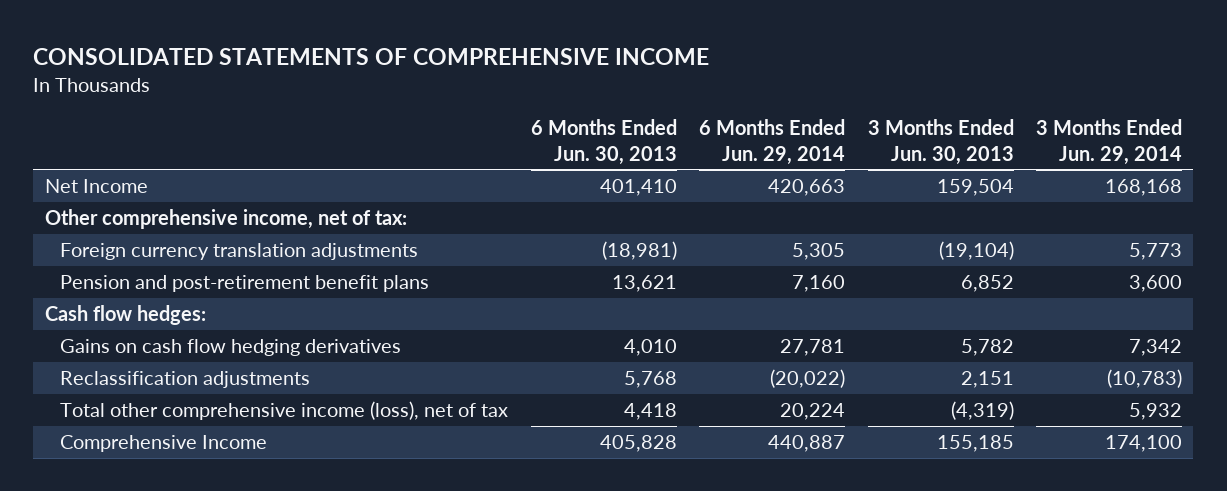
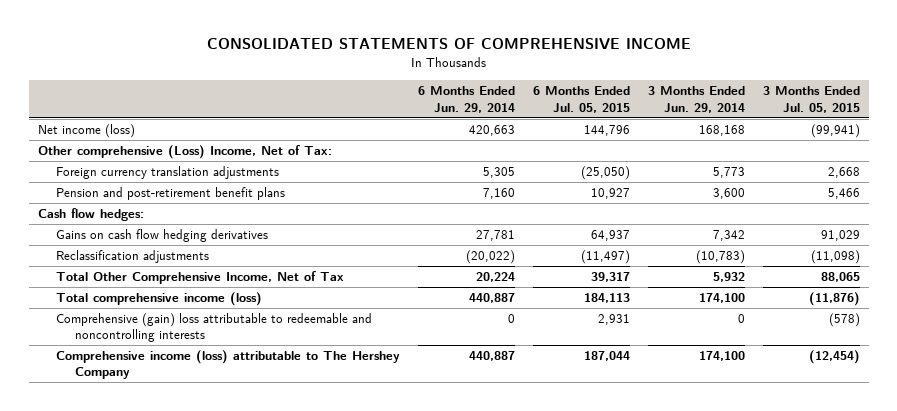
[530,118,677,165] 6 Months Ended Jun. 30, 2013 -> none
[867,118,1014,165] 3 Months Ended Jun. 30, 2013 -> none
none -> [533,86,631,113] 6 Months Ended Jul. 05, 2015
none -> [762,86,860,113] 3 Months Ended Jul. 05, 2015
[44,179,148,194] Net Income -> [37,124,135,139] Net income (loss)
[44,209,407,230] Other comprehensive income, net of tax: -> [37,145,332,160] Other comprehensive (Loss) Income, Net of Tax:
[60,401,509,421] Total other comprehensive income (loss), net of tax -> [56,271,345,285] Total Other Comprehensive Income, Net of Tax
none -> [56,292,263,307] Total comprehensive income (loss)
none -> [56,313,373,343] Comprehensive (gain) loss attributable to redeemable and noncontrolling interests
[60,435,268,453] Comprehensive Income -> [56,350,401,380] Comprehensive income (loss) attributable to The Hershey Company

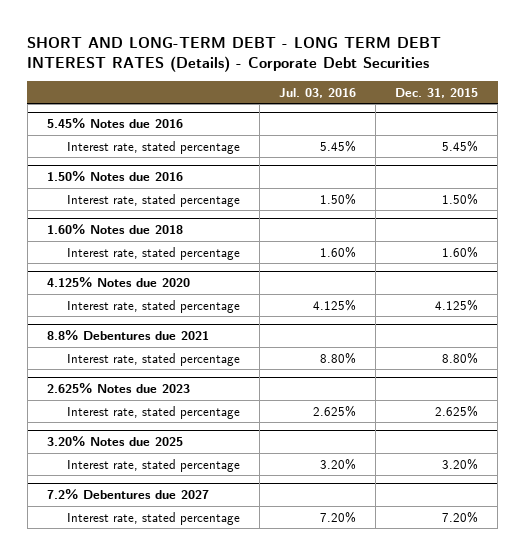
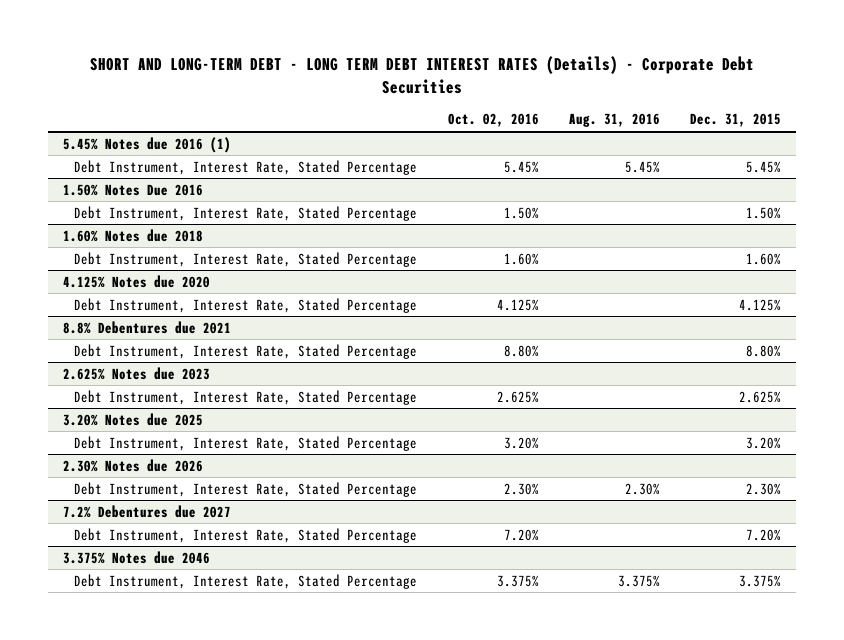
[279,87,357,98] Jul. 03, 2016 -> none
none -> [447,113,539,128] Oct. 02, 2016
none -> [568,113,660,128] Aug. 31, 2016
[46,118,183,129] 5.45% Notes due 2016 -> [62,136,231,153] 5.45% Notes due 2016 (1)
[67,140,241,154] Interest rate, stated percentage -> [74,159,418,175] Debt Instrument, Interest Rate, Stated Percentage
[46,171,183,182] 1.50% Notes due 2016 -> [62,183,203,196] 1.50% Notes Due 2016
[67,193,241,207] Interest rate, stated percentage -> [74,205,418,221] Debt Instrument, Interest Rate, Stated Percentage
[67,246,241,260] Interest rate, stated percentage -> [74,251,418,267] Debt Instrument, Interest Rate, Stated Percentage
[67,299,241,313] Interest rate, stated percentage -> [74,297,418,313] Debt Instrument, Interest Rate, Stated Percentage
[67,352,241,366] Interest rate, stated percentage -> [74,343,418,359] Debt Instrument, Interest Rate, Stated Percentage
[67,405,241,419] Interest rate, stated percentage -> [74,389,418,405] Debt Instrument, Interest Rate, Stated Percentage
[67,458,241,472] Interest rate, stated percentage -> [74,435,418,451] Debt Instrument, Interest Rate, Stated Percentage
none -> [62,458,203,472] 2.30% Notes due 2026
none -> [74,481,418,497] Debt Instrument, Interest Rate, Stated Percentage
[67,511,241,525] Interest rate, stated percentage -> [74,527,418,543] Debt Instrument, Interest Rate, Stated Percentage
none -> [62,550,210,564] 3.375% Notes due 2046
none -> [74,573,418,589] Debt Instrument, Interest Rate, Stated Percentage

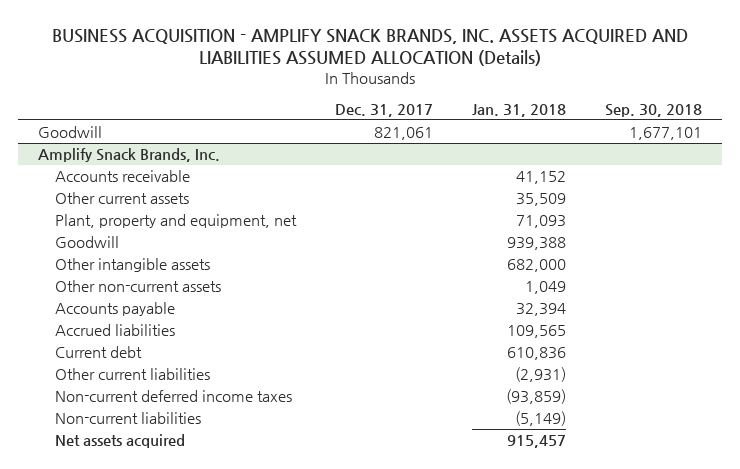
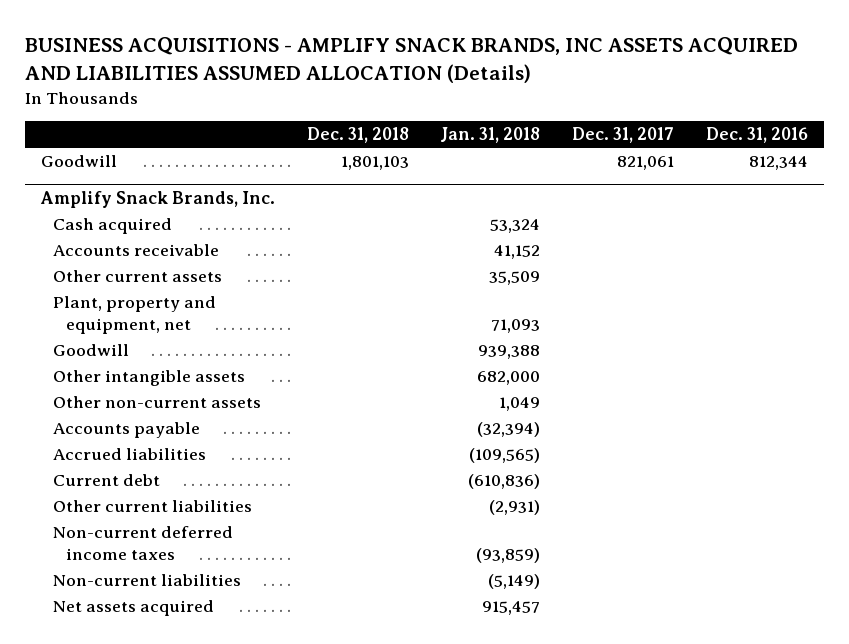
[52,28,689,67] BUSINESS ACQUISITION - AMPLIFY SNACK BRANDS, INC. ASSETS ACQUIRED AND LIABILITIES ASSUMED ALLOCATION (Details) -> [25,37,799,83] BUSINESS ACQUISITIONS - AMPLIFY SNACK BRANDS, INC ASSETS ACQUIRED AND LIABILITIES ASSUMED ALLOCATION (Details)
[605,103,703,117] Sep. 30, 2018 -> none
none -> [306,127,409,144] Dec. 31, 2018
none -> [705,127,808,144] Dec. 31, 2016
none -> [53,218,173,235] Cash acquired
[516,303,567,317] 32,394 -> [477,422,541,438] (32,394)
[507,325,567,339] 109,565 -> [469,448,541,464] (109,565)
[507,347,567,361] 610,836 -> [468,474,541,490] (610,836)

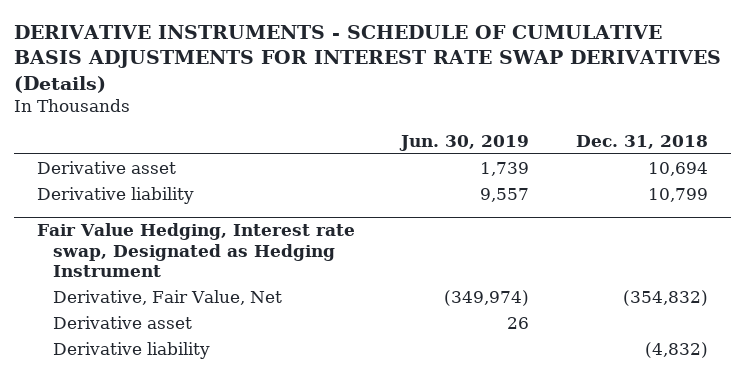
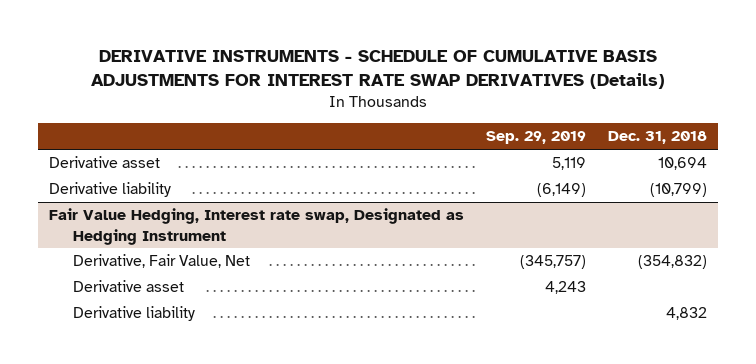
[399,134,530,151] Jun. 30, 2019 -> none
none -> [485,131,586,145] Sep. 29, 2019
[648,187,709,202] 10,799 -> [649,183,707,198] (10,799)
[645,341,709,358] (4,832) -> [665,307,707,321] 4,832

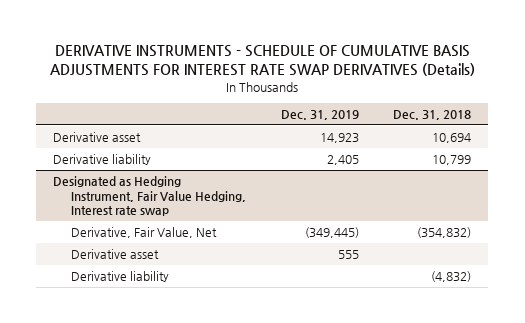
[485,131,586,145] Sep. 29, 2019 -> none
none -> [280,110,359,121] Dec. 31, 2019
[649,183,707,198] (10,799) -> [432,155,472,166] 10,799
[48,208,464,245] Fair Value Hedging, Interest rate swap, Designated as Hedging Instrument -> [53,176,246,217] Designated as Hedging Instrument, Fair Value Hedging, Interest rate swap
[665,307,707,321] 4,832 -> [431,271,472,283] (4,832)

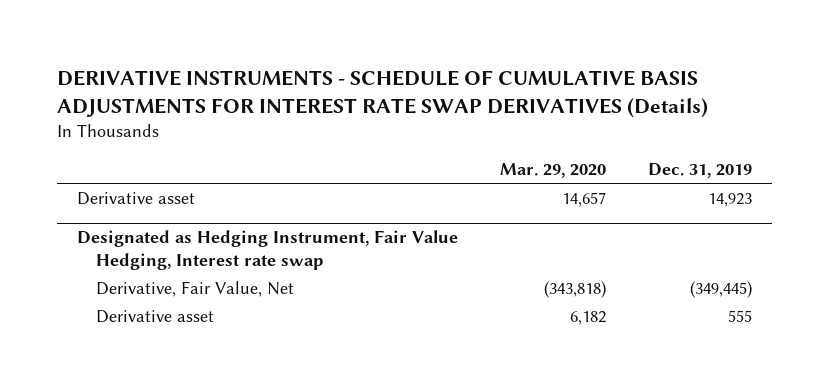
[393,110,472,121] Dec. 31, 2018 -> none
none -> [499,162,606,178] Mar. 29, 2020
[53,154,152,166] Derivative liability -> none
[70,271,169,283] Derivative liability -> none

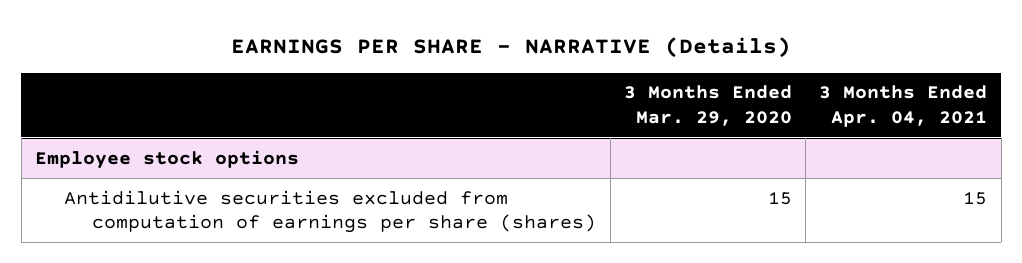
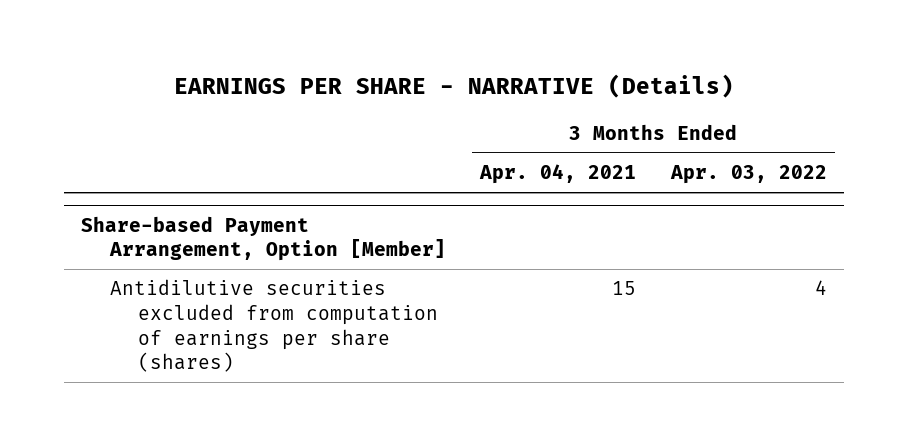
[623,85,792,126] 3 Months Ended Mar. 29, 2020 -> none
none -> [669,165,827,185] Apr. 03, 2022
[35,149,300,169] Employee stock options -> [81,215,446,262] Share-based Payment Arrangement, Option [Member]

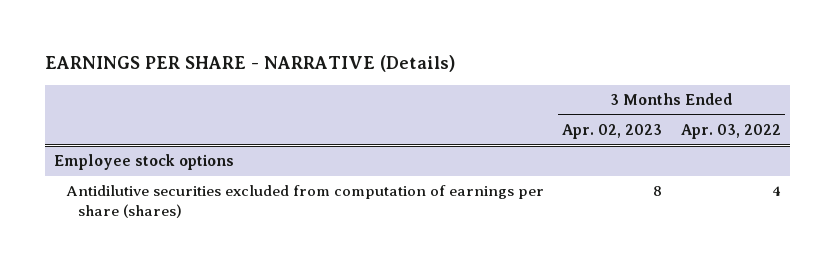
[479,164,637,185] Apr. 04, 2021 -> none
none -> [562,123,663,139] Apr. 02, 2023
[81,215,446,262] Share-based Payment Arrangement, Option [Member] -> [54,154,235,171] Employee stock options

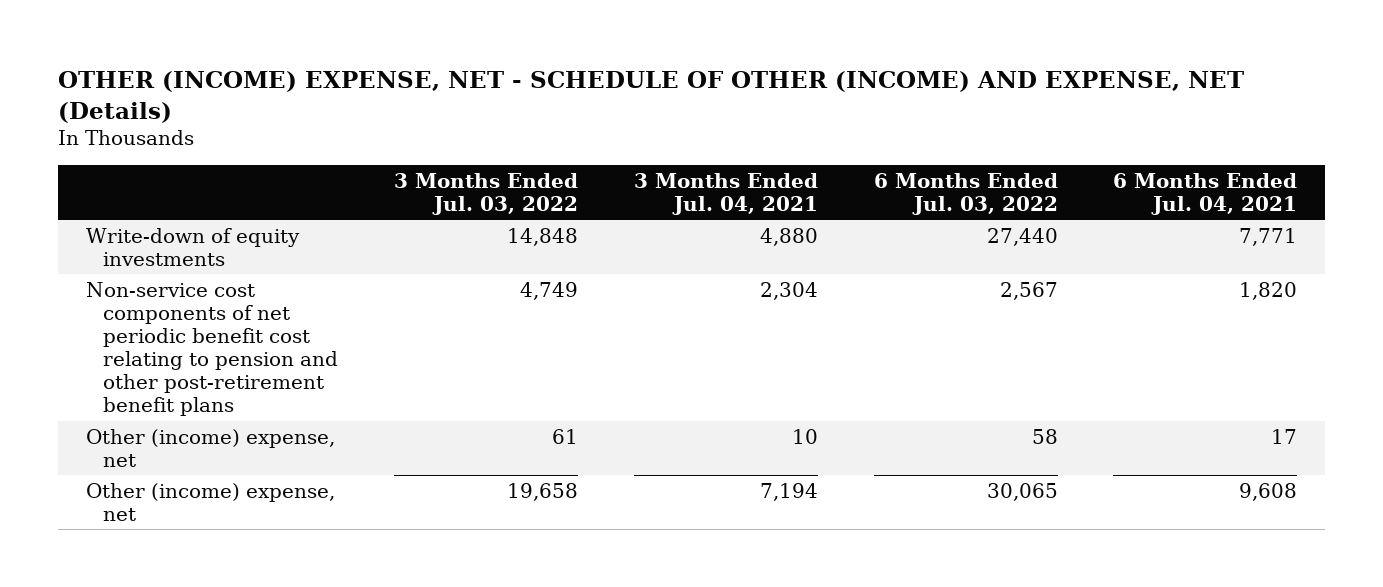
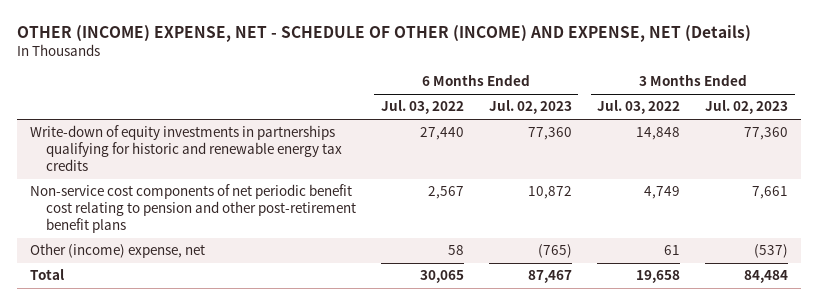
[633,172,818,215] 3 Months Ended Jul. 04, 2021 -> none
[1113,172,1298,215] 6 Months Ended Jul. 04, 2021 -> none
none -> [489,100,573,115] Jul. 02, 2023
none -> [705,100,789,115] Jul. 02, 2023
[85,227,300,266] Write-down of equity investments -> [29,125,342,172] Write-down of equity investments in partnerships qualifying for historic and renewable energy tax credits
[85,482,335,521] Other (income) expense, net -> [29,269,64,281] Total

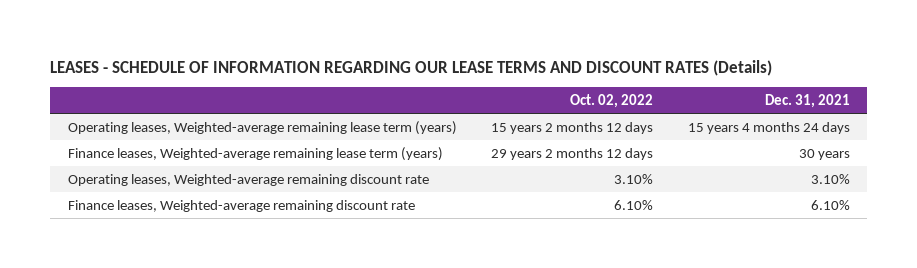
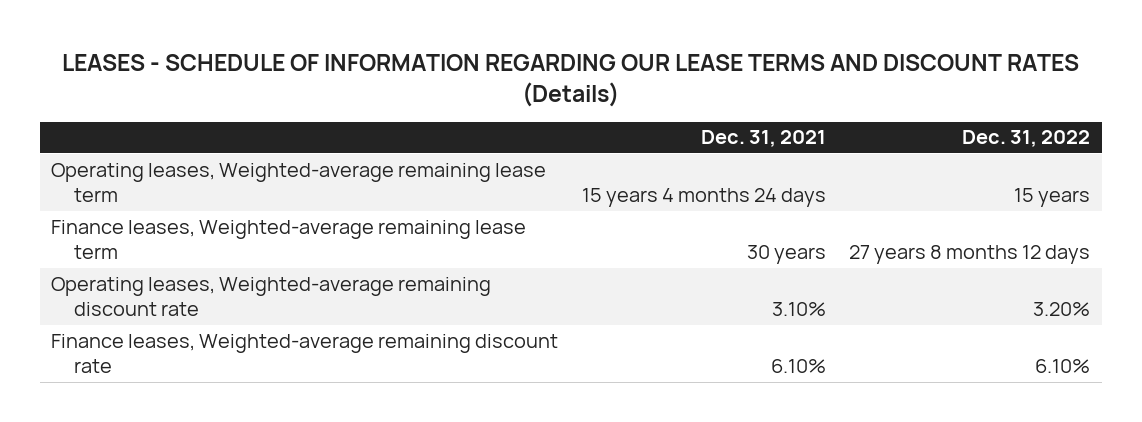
[570,93,654,108] Oct. 02, 2022 -> none
none -> [962,130,1091,148] Dec. 31, 2022
[67,120,457,135] Operating leases, Weighted-average remaining lease term (years) -> [51,162,547,203] Operating leases, Weighted-average remaining lease term
[67,146,443,161] Finance leases, Weighted-average remaining lease term (years) -> [51,219,527,260] Finance leases, Weighted-average remaining lease term

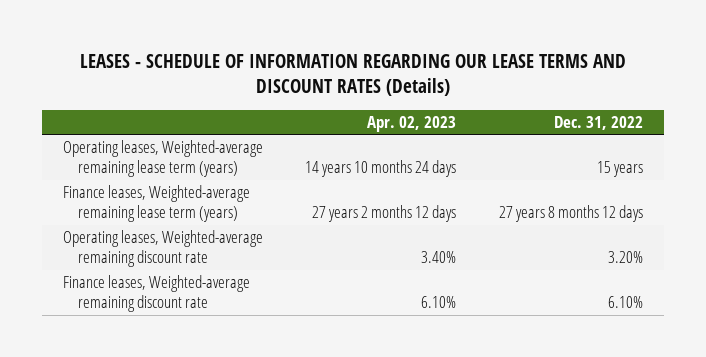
[700,130,826,148] Dec. 31, 2021 -> none
none -> [367,115,457,132] Apr. 02, 2023
[51,162,547,203] Operating leases, Weighted-average remaining lease term -> [63,140,264,178] Operating leases, Weighted-average remaining lease term (years)
[51,219,527,260] Finance leases, Weighted-average remaining lease term -> [63,185,251,223] Finance leases, Weighted-average remaining lease term (years)

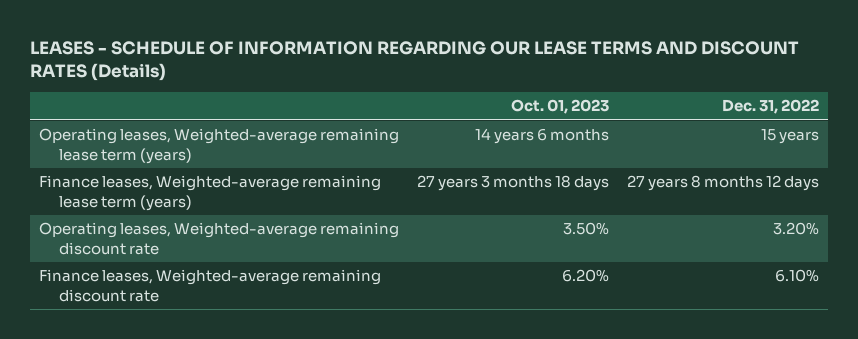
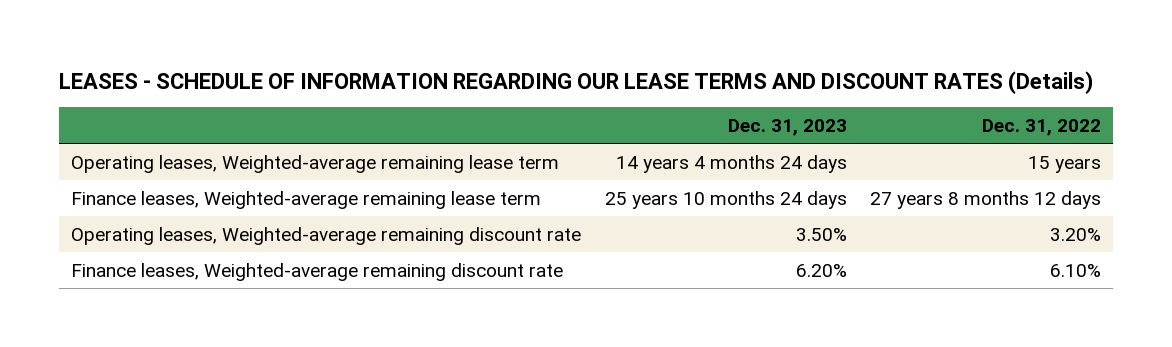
[511,99,610,115] Oct. 01, 2023 -> none
none -> [727,119,847,137] Dec. 31, 2023
[39,128,400,164] Operating leases, Weighted-average remaining lease term (years) -> [70,154,559,173] Operating leases, Weighted-average remaining lease term
[39,175,382,211] Finance leases, Weighted-average remaining lease term (years) -> [70,190,541,209] Finance leases, Weighted-average remaining lease term

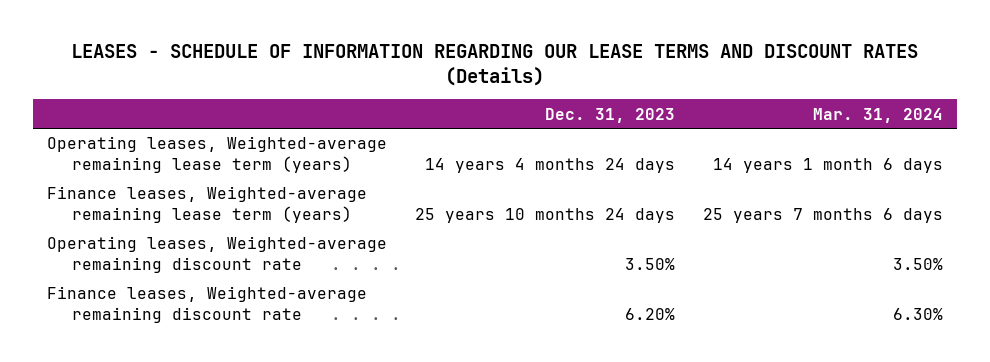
[982,119,1102,137] Dec. 31, 2022 -> none
none -> [813,107,944,123] Mar. 31, 2024
[70,154,559,173] Operating leases, Weighted-average remaining lease term -> [47,136,388,173] Operating leases, Weighted-average remaining lease term (years)
[70,190,541,209] Finance leases, Weighted-average remaining lease term -> [47,186,368,223] Finance leases, Weighted-average remaining lease term (years)

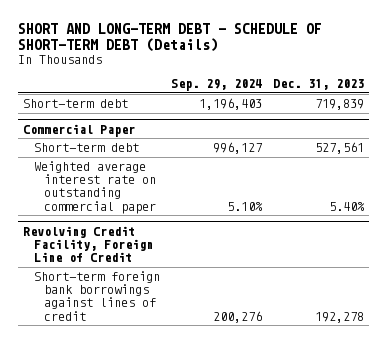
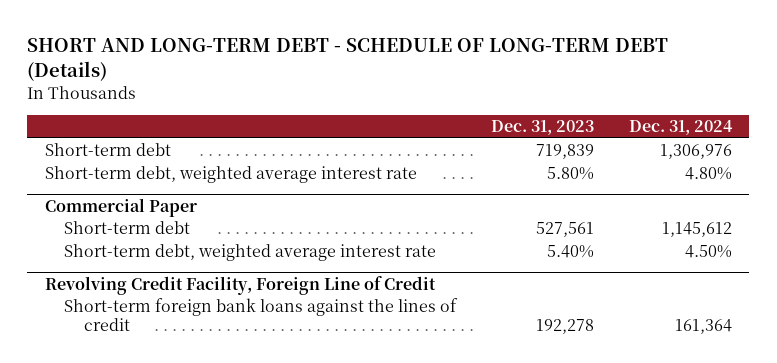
[17,22,322,52] SHORT AND LONG-TERM DEBT - SCHEDULE OF SHORT-TERM DEBT (Details) -> [27,38,669,82] SHORT AND LONG-TERM DEBT - SCHEDULE OF LONG-TERM DEBT (Details)
[170,78,262,91] Sep. 29, 2024 -> none
none -> [628,120,733,136] Dec. 31, 2024
none -> [44,166,417,184] Short-term debt, weighted average interest rate
[33,161,157,214] Weighted average interest rate on outstanding commercial paper -> [64,244,437,262] Short-term debt, weighted average interest rate
[33,271,160,321] Short-term foreign bank borrowings against lines of credit -> [64,298,459,331] Short-term foreign bank loans against the lines of credit

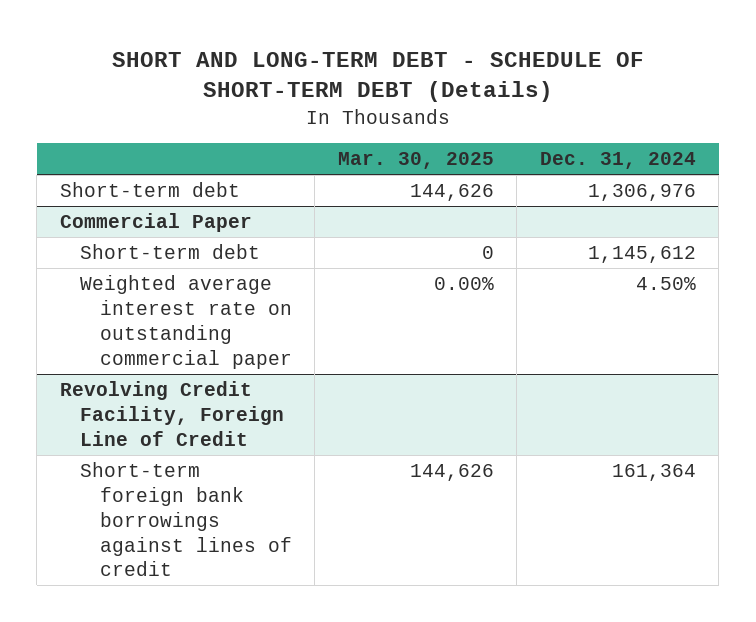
[27,38,669,82] SHORT AND LONG-TERM DEBT - SCHEDULE OF LONG-TERM DEBT (Details) -> [111,52,644,103] SHORT AND LONG-TERM DEBT - SCHEDULE OF SHORT-TERM DEBT (Details)
[490,120,594,136] Dec. 31, 2023 -> none
none -> [337,152,494,170] Mar. 30, 2025
[44,166,417,184] Short-term debt, weighted average interest rate -> none
[64,244,437,262] Short-term debt, weighted average interest rate -> [79,274,292,369] Weighted average interest rate on outstanding commercial paper
[64,298,459,331] Short-term foreign bank loans against the lines of credit -> [79,461,292,577] Short-term foreign bank borrowings against lines of credit

